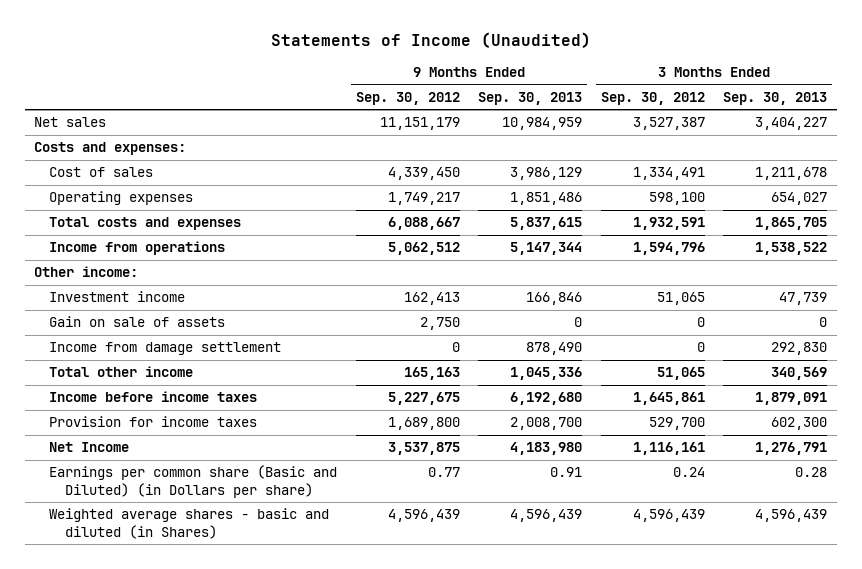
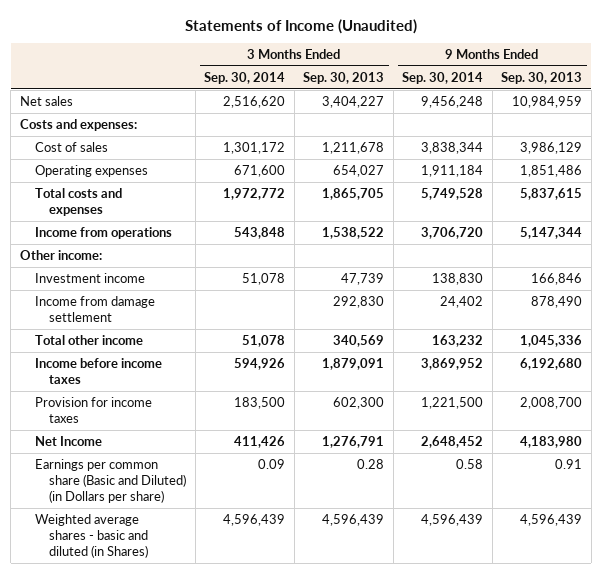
[355,91,460,105] Sep. 30, 2012 -> none
[600,91,705,105] Sep. 30, 2012 -> none
none -> [204,71,286,84] Sep. 30, 2014
none -> [402,71,484,84] Sep. 30, 2014
[49,316,226,328] Gain on sale of assets -> none

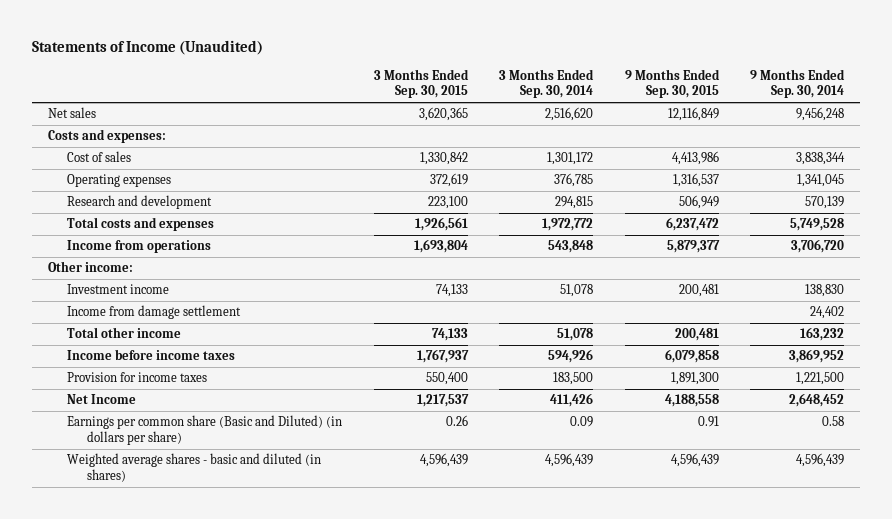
[303,71,385,84] Sep. 30, 2013 -> none
[501,71,583,84] Sep. 30, 2013 -> none
none -> [373,68,469,99] 3 Months Ended Sep. 30, 2015
none -> [624,68,720,99] 9 Months Ended Sep. 30, 2015
[234,164,286,177] 671,600 -> [554,173,594,188] 376,785
[421,164,484,177] 1,911,184 -> [797,174,845,188] 1,341,045
none -> [67,195,213,210] Research and development
[34,458,187,503] Earnings per common share (Basic and Diluted) (in Dollars per share) -> [67,415,343,446] Earnings per common share (Basic and Diluted) (in dollars per share)
[34,513,149,558] Weighted average shares - basic and diluted (in Shares) -> [67,453,322,483] Weighted average shares - basic and diluted (in shares)

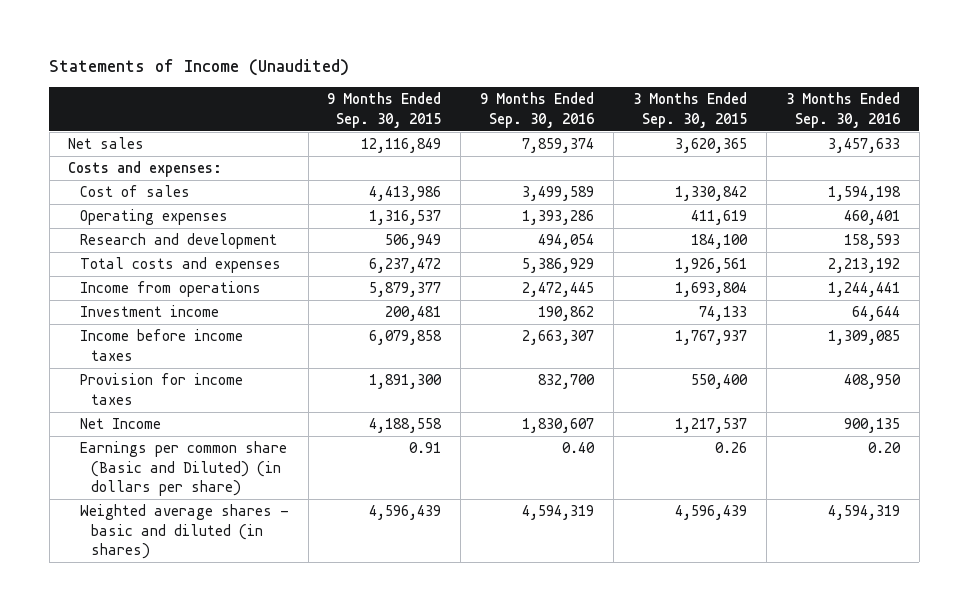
[499,68,595,99] 3 Months Ended Sep. 30, 2014 -> none
[750,68,846,99] 9 Months Ended Sep. 30, 2014 -> none
none -> [480,92,595,128] 9 Months Ended Sep. 30, 2016
none -> [785,92,900,128] 3 Months Ended Sep. 30, 2016
[429,173,468,188] 372,619 -> [690,210,747,226] 411,619
[427,196,468,210] 223,100 -> [690,234,748,250] 184,100
[47,261,133,273] Other income: -> none
[67,305,242,320] Income from damage settlement -> none
[67,327,182,339] Total other income -> none

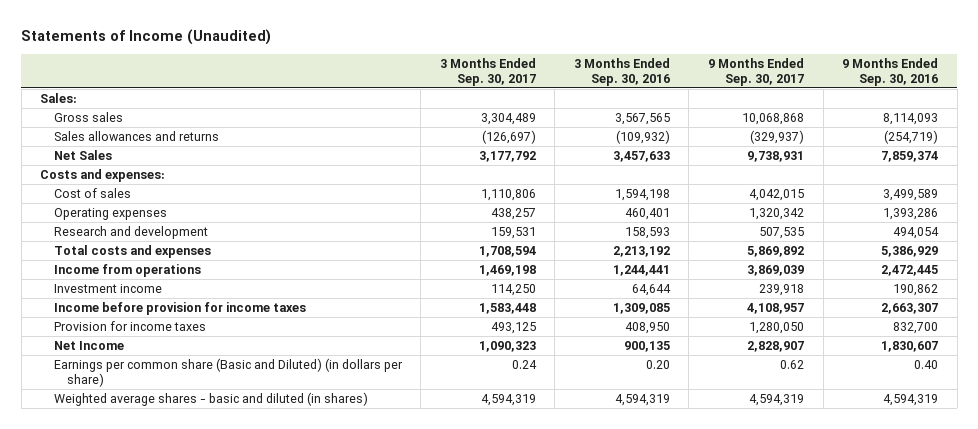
[327,92,442,128] 9 Months Ended Sep. 30, 2015 -> none
[632,92,747,128] 3 Months Ended Sep. 30, 2015 -> none
none -> [439,57,536,86] 3 Months Ended Sep. 30, 2017
none -> [708,57,805,86] 9 Months Ended Sep. 30, 2017
none -> [40,93,78,104] Sales:
none -> [53,112,123,123] Gross sales
none -> [53,131,219,142] Sales allowances and returns
[68,137,145,150] Net sales -> [53,150,112,161] Net Sales
[79,329,243,361] Income before income taxes -> [53,302,306,316] Income before provision for income taxes

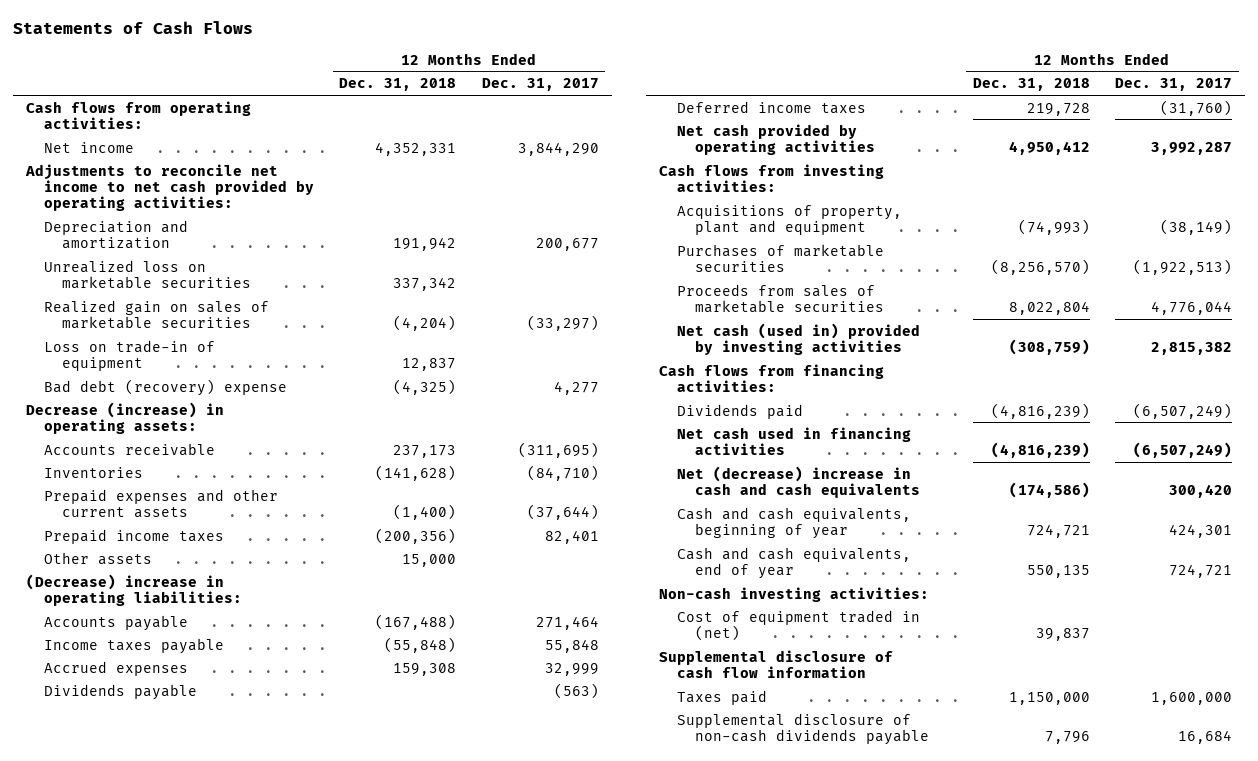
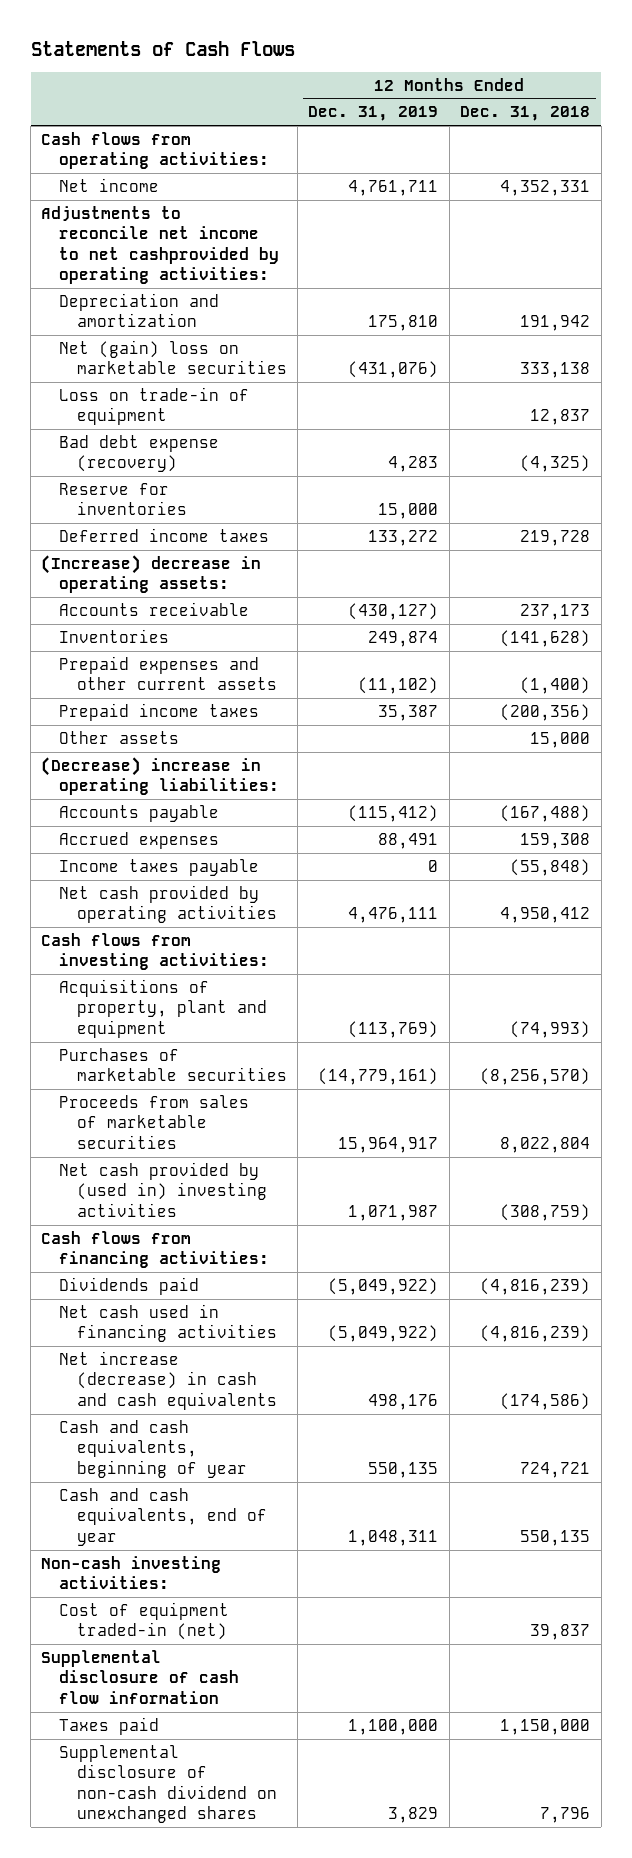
[481,78,599,92] Dec. 31, 2017 -> none
none -> [308,106,439,122] Dec. 31, 2019
[24,163,314,211] Adjustments to reconcile net income to net cash provided by operating activities: -> [41,206,280,285] Adjustments to reconcile net income to net cashprovided by operating activities:
[43,259,251,289] Unrealized loss on marketable securities -> none
[43,299,269,329] Realized gain on sales of marketable securities -> [59,340,287,375] Net (gain) loss on marketable securities
[393,314,457,331] (4,204) -> [520,362,591,379] 333,138
[43,378,287,396] Bad debt (recovery) expense -> [59,435,220,473] Bad debt expense (recovery)
none -> [59,483,187,516] Reserve for inventories
[677,100,867,114] Deferred income taxes -> [59,528,270,543] Deferred income taxes
[25,401,224,434] Decrease (increase) in operating assets: -> [41,555,262,594] (Increase) decrease in operating assets:
[43,683,197,700] Dividends payable -> none
[43,637,224,654] Income taxes payable -> [59,859,260,877] Income taxes payable
[677,322,921,355] Net cash (used in) provided by investing activities -> [59,1162,267,1217] Net cash provided by (used in) investing activities
[677,465,921,498] Net (decrease) increase in cash and cash equivalents -> [59,1351,277,1410] Net increase (decrease) in cash and cash equivalents
[677,609,921,641] Cost of equipment traded in (net) -> [59,1602,230,1641] Cost of equipment traded-in (net)
[677,712,930,745] Supplemental disclosure of non-cash dividends payable -> [59,1745,277,1824] Supplemental disclosure of non-cash dividend on unexchanged shares

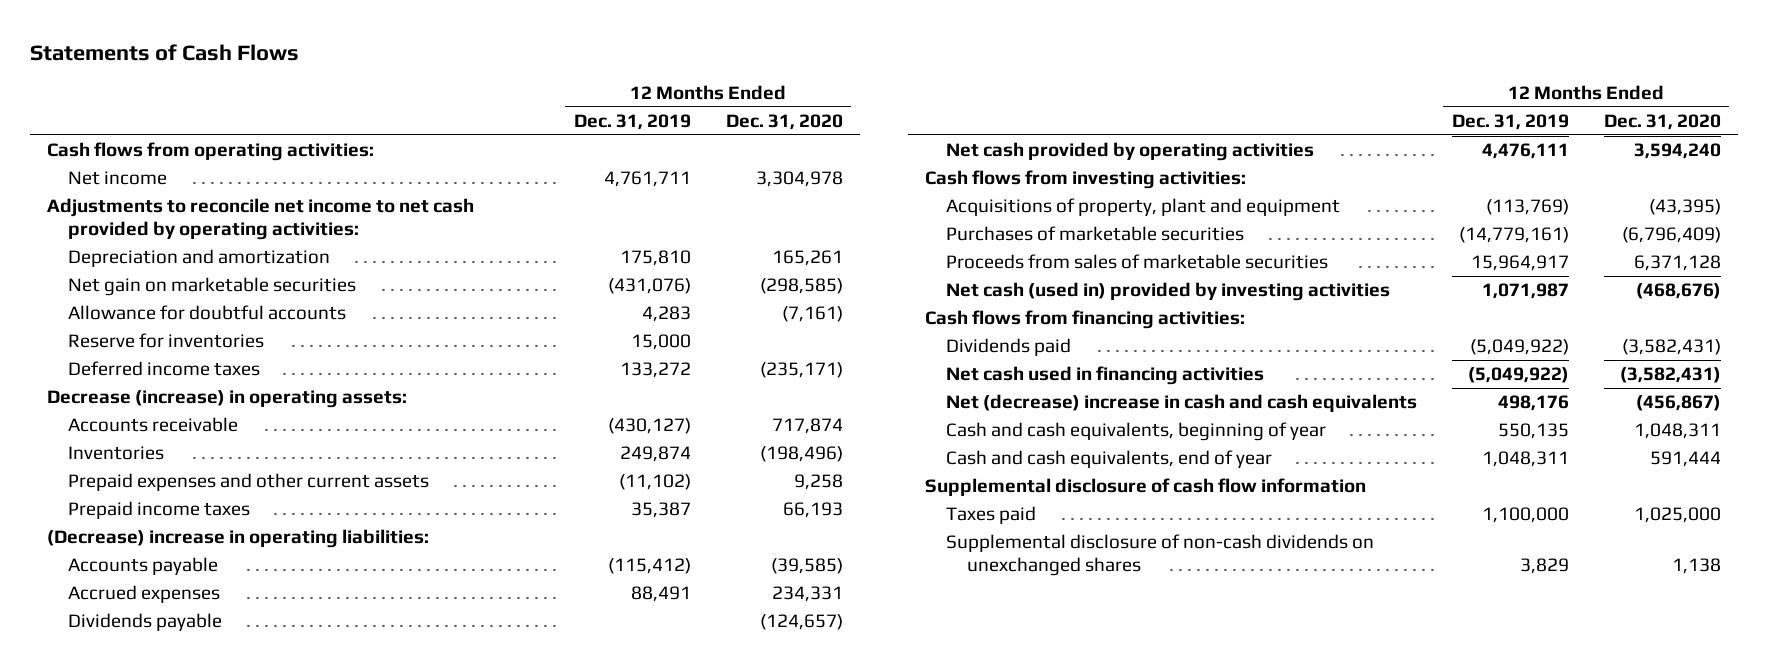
[460,106,591,122] Dec. 31, 2018 -> none
none -> [725,114,843,131] Dec. 31, 2020
[41,206,280,285] Adjustments to reconcile net income to net cashprovided by operating activities: -> [47,198,475,241] Adjustments to reconcile net income to net cash provided by operating activities:
[59,387,250,426] Loss on trade-in of equipment -> none
[59,340,287,375] Net (gain) loss on marketable securities -> [68,277,357,297] Net gain on marketable securities
[59,435,220,473] Bad debt expense (recovery) -> [68,305,347,321] Allowance for doubtful accounts
[41,555,262,594] (Increase) decrease in operating assets: -> [47,390,408,409] Decrease (increase) in operating assets:
[59,731,180,745] Other assets -> none
[59,859,260,877] Income taxes payable -> none
none -> [68,613,223,632] Dividends payable
[59,1162,267,1217] Net cash provided by (used in) investing activities -> [946,282,1391,302] Net cash (used in) provided by investing activities
[59,1351,277,1410] Net increase (decrease) in cash and cash equivalents -> [946,394,1418,413] Net (decrease) increase in cash and cash equivalents
[41,1556,222,1590] Non-cash investing activities: -> none
[59,1602,230,1641] Cost of equipment traded-in (net) -> none
[59,1745,277,1824] Supplemental disclosure of non-cash dividend on unexchanged shares -> [946,534,1375,577] Supplemental disclosure of non-cash dividends on unexchanged shares

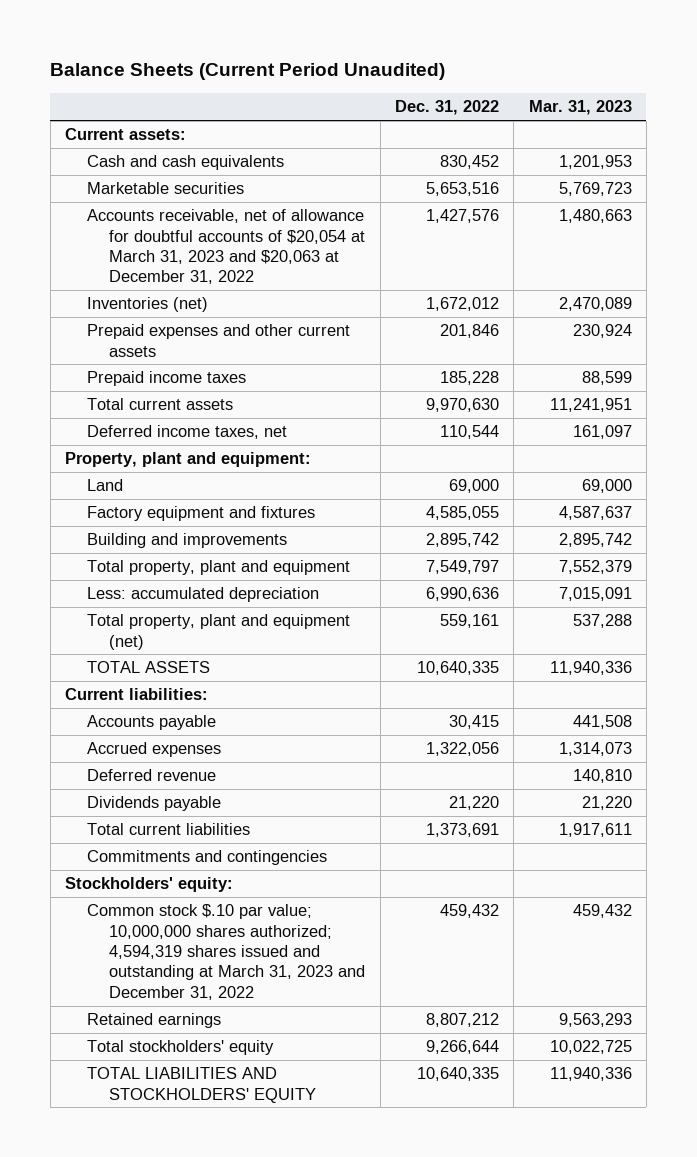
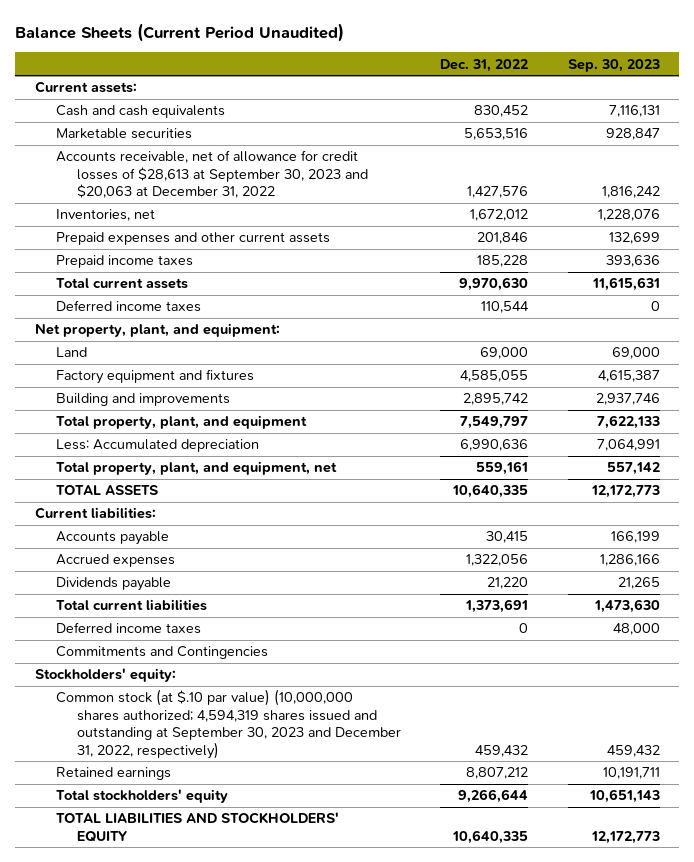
[528,100,632,116] Mar. 31, 2023 -> none
none -> [567,58,660,72] Sep. 30, 2023
[87,209,366,285] Accounts receivable, net of allowance for doubtful accounts of $20,054 at March 31, 2023 and $20,063 at December 31, 2022 -> [56,150,369,199] Accounts receivable, net of allowance for credit losses of $28,613 at September 30, 2023 and $20,063 at December 31, 2022
[87,297,209,313] Inventories (net) -> [56,209,156,222] Inventories, net
[87,425,288,440] Deferred income taxes, net -> [56,300,202,313] Deferred income taxes
[65,452,312,468] Property, plant and equipment: -> [34,323,280,338] Net property, plant, and equipment:
[87,560,351,576] Total property, plant and equipment -> [56,415,308,430] Total property, plant, and equipment
[87,587,320,603] Less: accumulated depreciation -> [56,439,260,453] Less: Accumulated depreciation
[87,614,351,650] Total property, plant and equipment (net) -> [56,461,338,476] Total property, plant, and equipment, net
[87,769,217,782] Deferred revenue -> none
none -> [56,622,202,635] Deferred income taxes
[87,850,328,866] Commitments and contingencies -> [56,646,269,660] Commitments and Contingencies
[87,904,366,1000] Common stock $.10 par value; 10,000,000 shares authorized; 4,594,319 shares issued and outstanding at March 31, 2023 and December 31, 2022 -> [56,689,402,759] Common stock (at $.10 par value) (10,000,000 shares authorized; 4,594,319 shares issued and outstanding at September 30, 2023 and December 31, 2022, respectively)

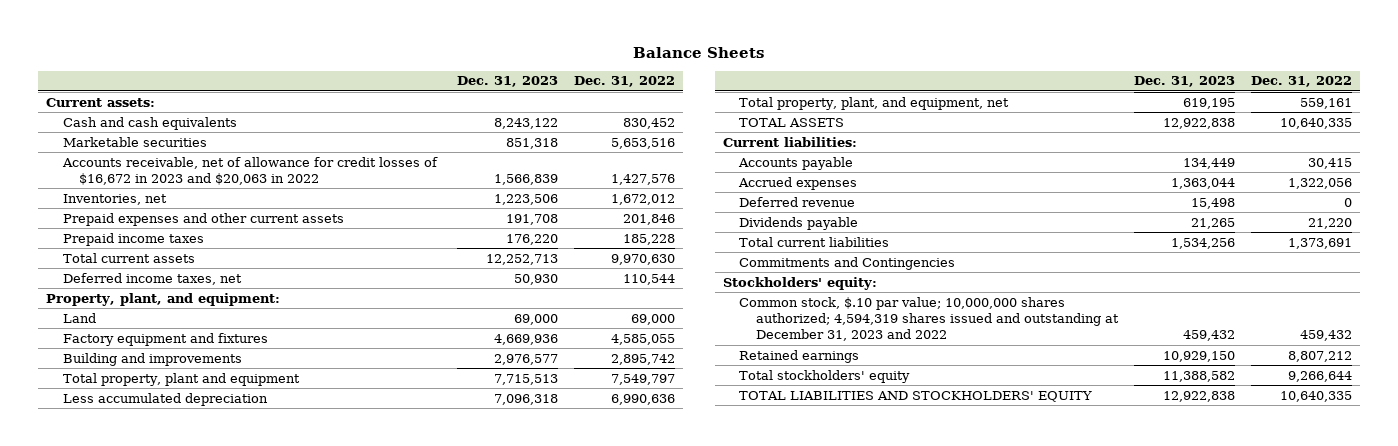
[15,22,345,42] Balance Sheets (Current Period Unaudited) -> [632,46,764,58] Balance Sheets
[567,58,660,72] Sep. 30, 2023 -> none
none -> [457,76,559,88] Dec. 31, 2023
[56,150,369,199] Accounts receivable, net of allowance for credit losses of $28,613 at September 30, 2023 and $20,063 at December 31, 2022 -> [61,156,438,186] Accounts receivable, net of allowance for credit losses of $16,672 in 2023 and $20,063 in 2022
[56,300,202,313] Deferred income taxes -> [62,272,242,285] Deferred income taxes, net
[34,323,280,338] Net property, plant, and equipment: -> [46,292,281,306] Property, plant, and equipment:
[56,415,308,430] Total property, plant, and equipment -> [62,372,300,386] Total property, plant and equipment
[56,439,260,453] Less: Accumulated depreciation -> [62,392,268,406] Less accumulated depreciation
none -> [739,196,856,207] Deferred revenue
[56,622,202,635] Deferred income taxes -> none
[56,689,402,759] Common stock (at $.10 par value) (10,000,000 shares authorized; 4,594,319 shares issued and outstanding at September 30, 2023 and December 31, 2022, respectively) -> [739,296,1119,342] Common stock, $.10 par value; 10,000,000 shares authorized; 4,594,319 shares issued and outstanding at December 31, 2023 and 2022

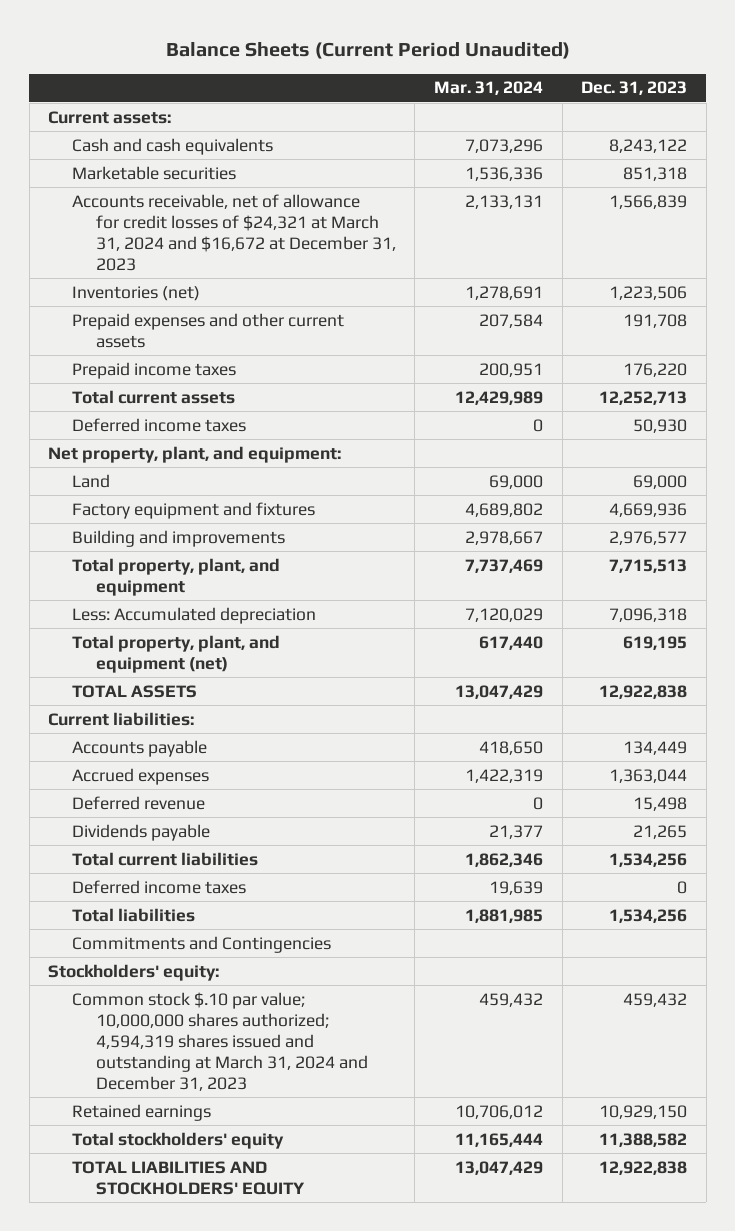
[632,46,764,58] Balance Sheets -> [165,42,570,60] Balance Sheets (Current Period Unaudited)
[574,76,676,88] Dec. 31, 2022 -> none
none -> [433,81,543,96] Mar. 31, 2024
[61,156,438,186] Accounts receivable, net of allowance for credit losses of $16,672 in 2023 and $20,063 in 2022 -> [72,193,396,271] Accounts receivable, net of allowance for credit losses of $24,321 at March 31, 2024 and $16,672 at December 31, 2023
[62,193,167,205] Inventories, net -> [72,285,201,301] Inventories (net)
[62,272,242,285] Deferred income taxes, net -> [72,417,247,432] Deferred income taxes
[46,292,281,306] Property, plant, and equipment: -> [48,445,342,463] Net property, plant, and equipment:
[62,372,300,386] Total property, plant and equipment -> [72,557,281,596] Total property, plant, and equipment
[62,392,268,406] Less accumulated depreciation -> [72,606,317,624] Less: Accumulated depreciation
[739,96,1010,110] Total property, plant, and equipment, net -> [72,634,281,673] Total property, plant, and equipment (net)
none -> [72,879,247,894] Deferred income taxes
none -> [72,907,196,922] Total liabilities
[739,296,1119,342] Common stock, $.10 par value; 10,000,000 shares authorized; 4,594,319 shares issued and outstanding at December 31, 2023 and 2022 -> [72,991,368,1091] Common stock $.10 par value; 10,000,000 shares authorized; 4,594,319 shares issued and outstanding at March 31, 2024 and December 31, 2023

